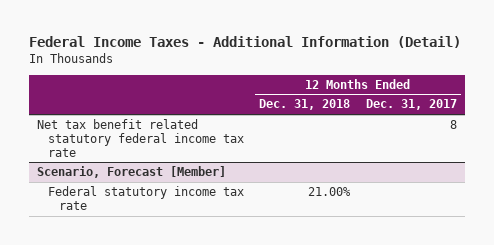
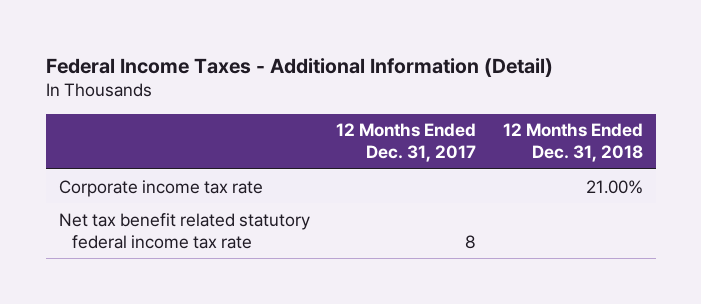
none -> [58,179,263,197] Corporate income tax rate
[36,166,226,179] Scenario, Forecast [Member] -> none
[47,186,244,211] Federal statutory income tax rate -> none

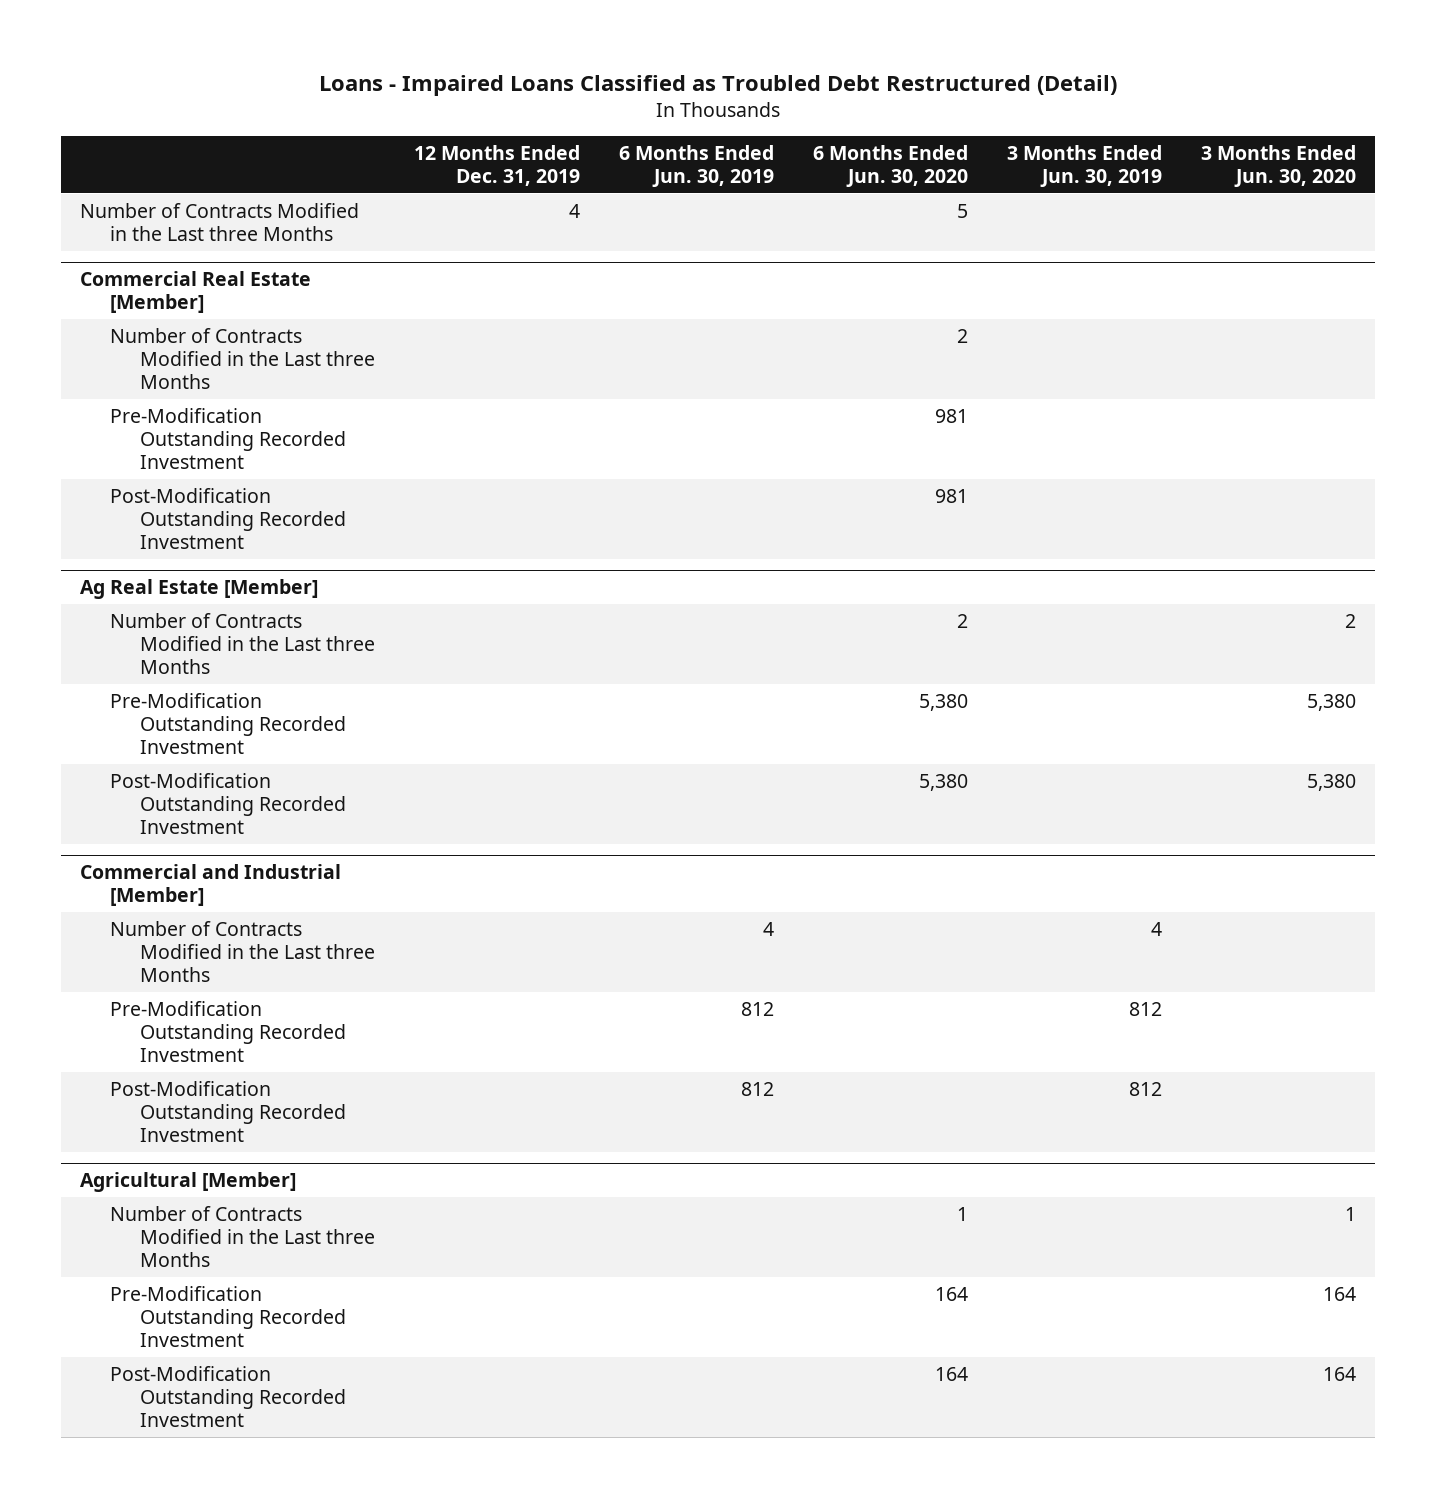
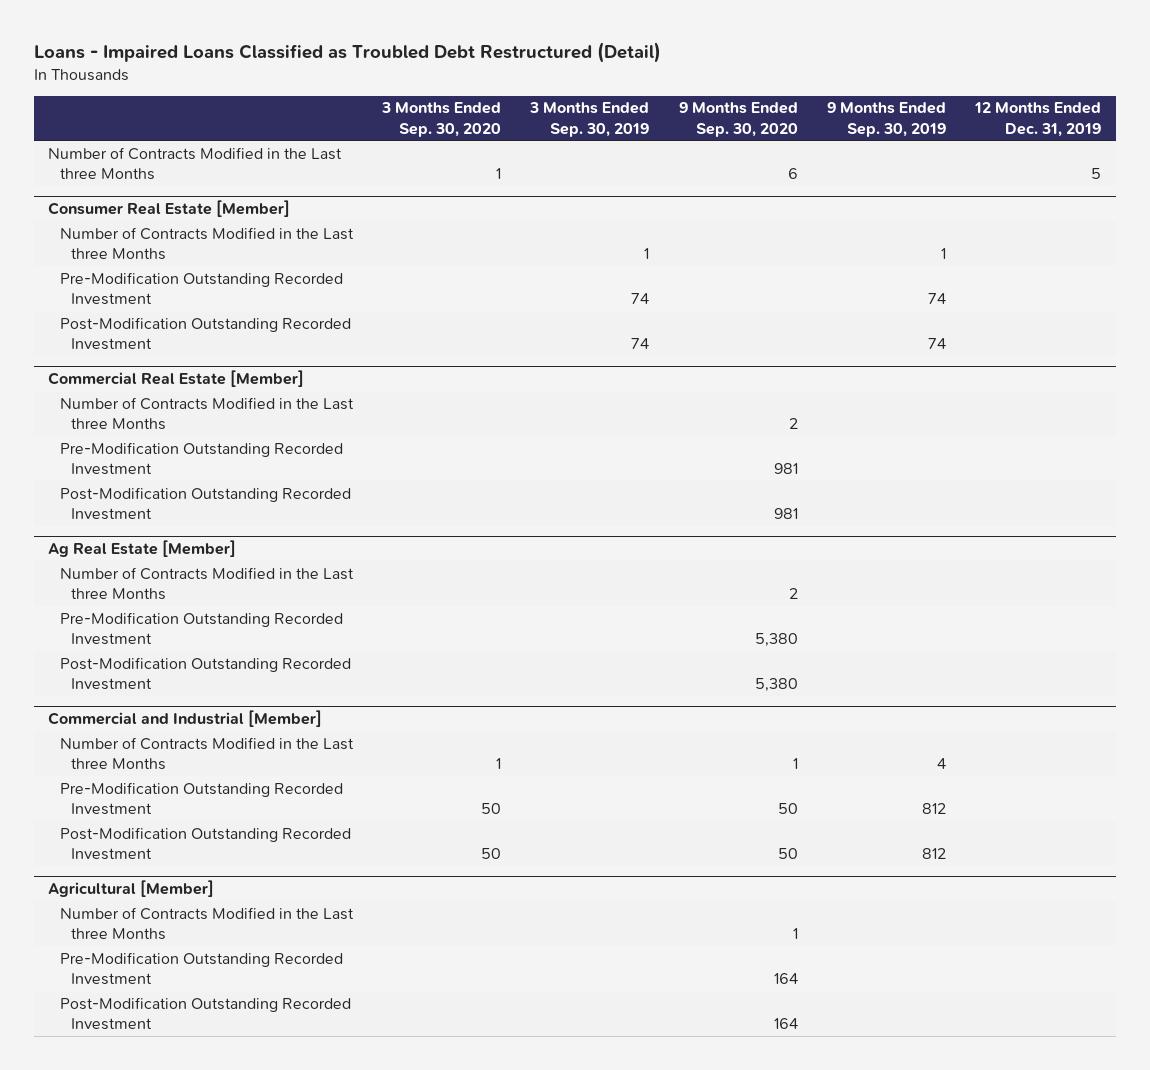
[618,144,774,187] 6 Months Ended Jun. 30, 2019 -> none
[812,144,968,187] 6 Months Ended Jun. 30, 2020 -> none
[1006,144,1162,187] 3 Months Ended Jun. 30, 2019 -> none
[1200,144,1356,187] 3 Months Ended Jun. 30, 2020 -> none
none -> [381,102,502,137] 3 Months Ended Sep. 30, 2020
none -> [529,102,650,137] 3 Months Ended Sep. 30, 2019
none -> [678,102,798,137] 9 Months Ended Sep. 30, 2020
none -> [827,102,947,137] 9 Months Ended Sep. 30, 2019
[568,203,580,218] 4 -> [1091,167,1102,179] 5
none -> [48,199,291,217] Consumer Real Estate [Member]
none -> [59,226,354,260] Number of Contracts Modified in the Last three Months
none -> [59,271,343,305] Pre-Modification Outstanding Recorded Investment
none -> [59,316,351,350] Post-Modification Outstanding Recorded Investment

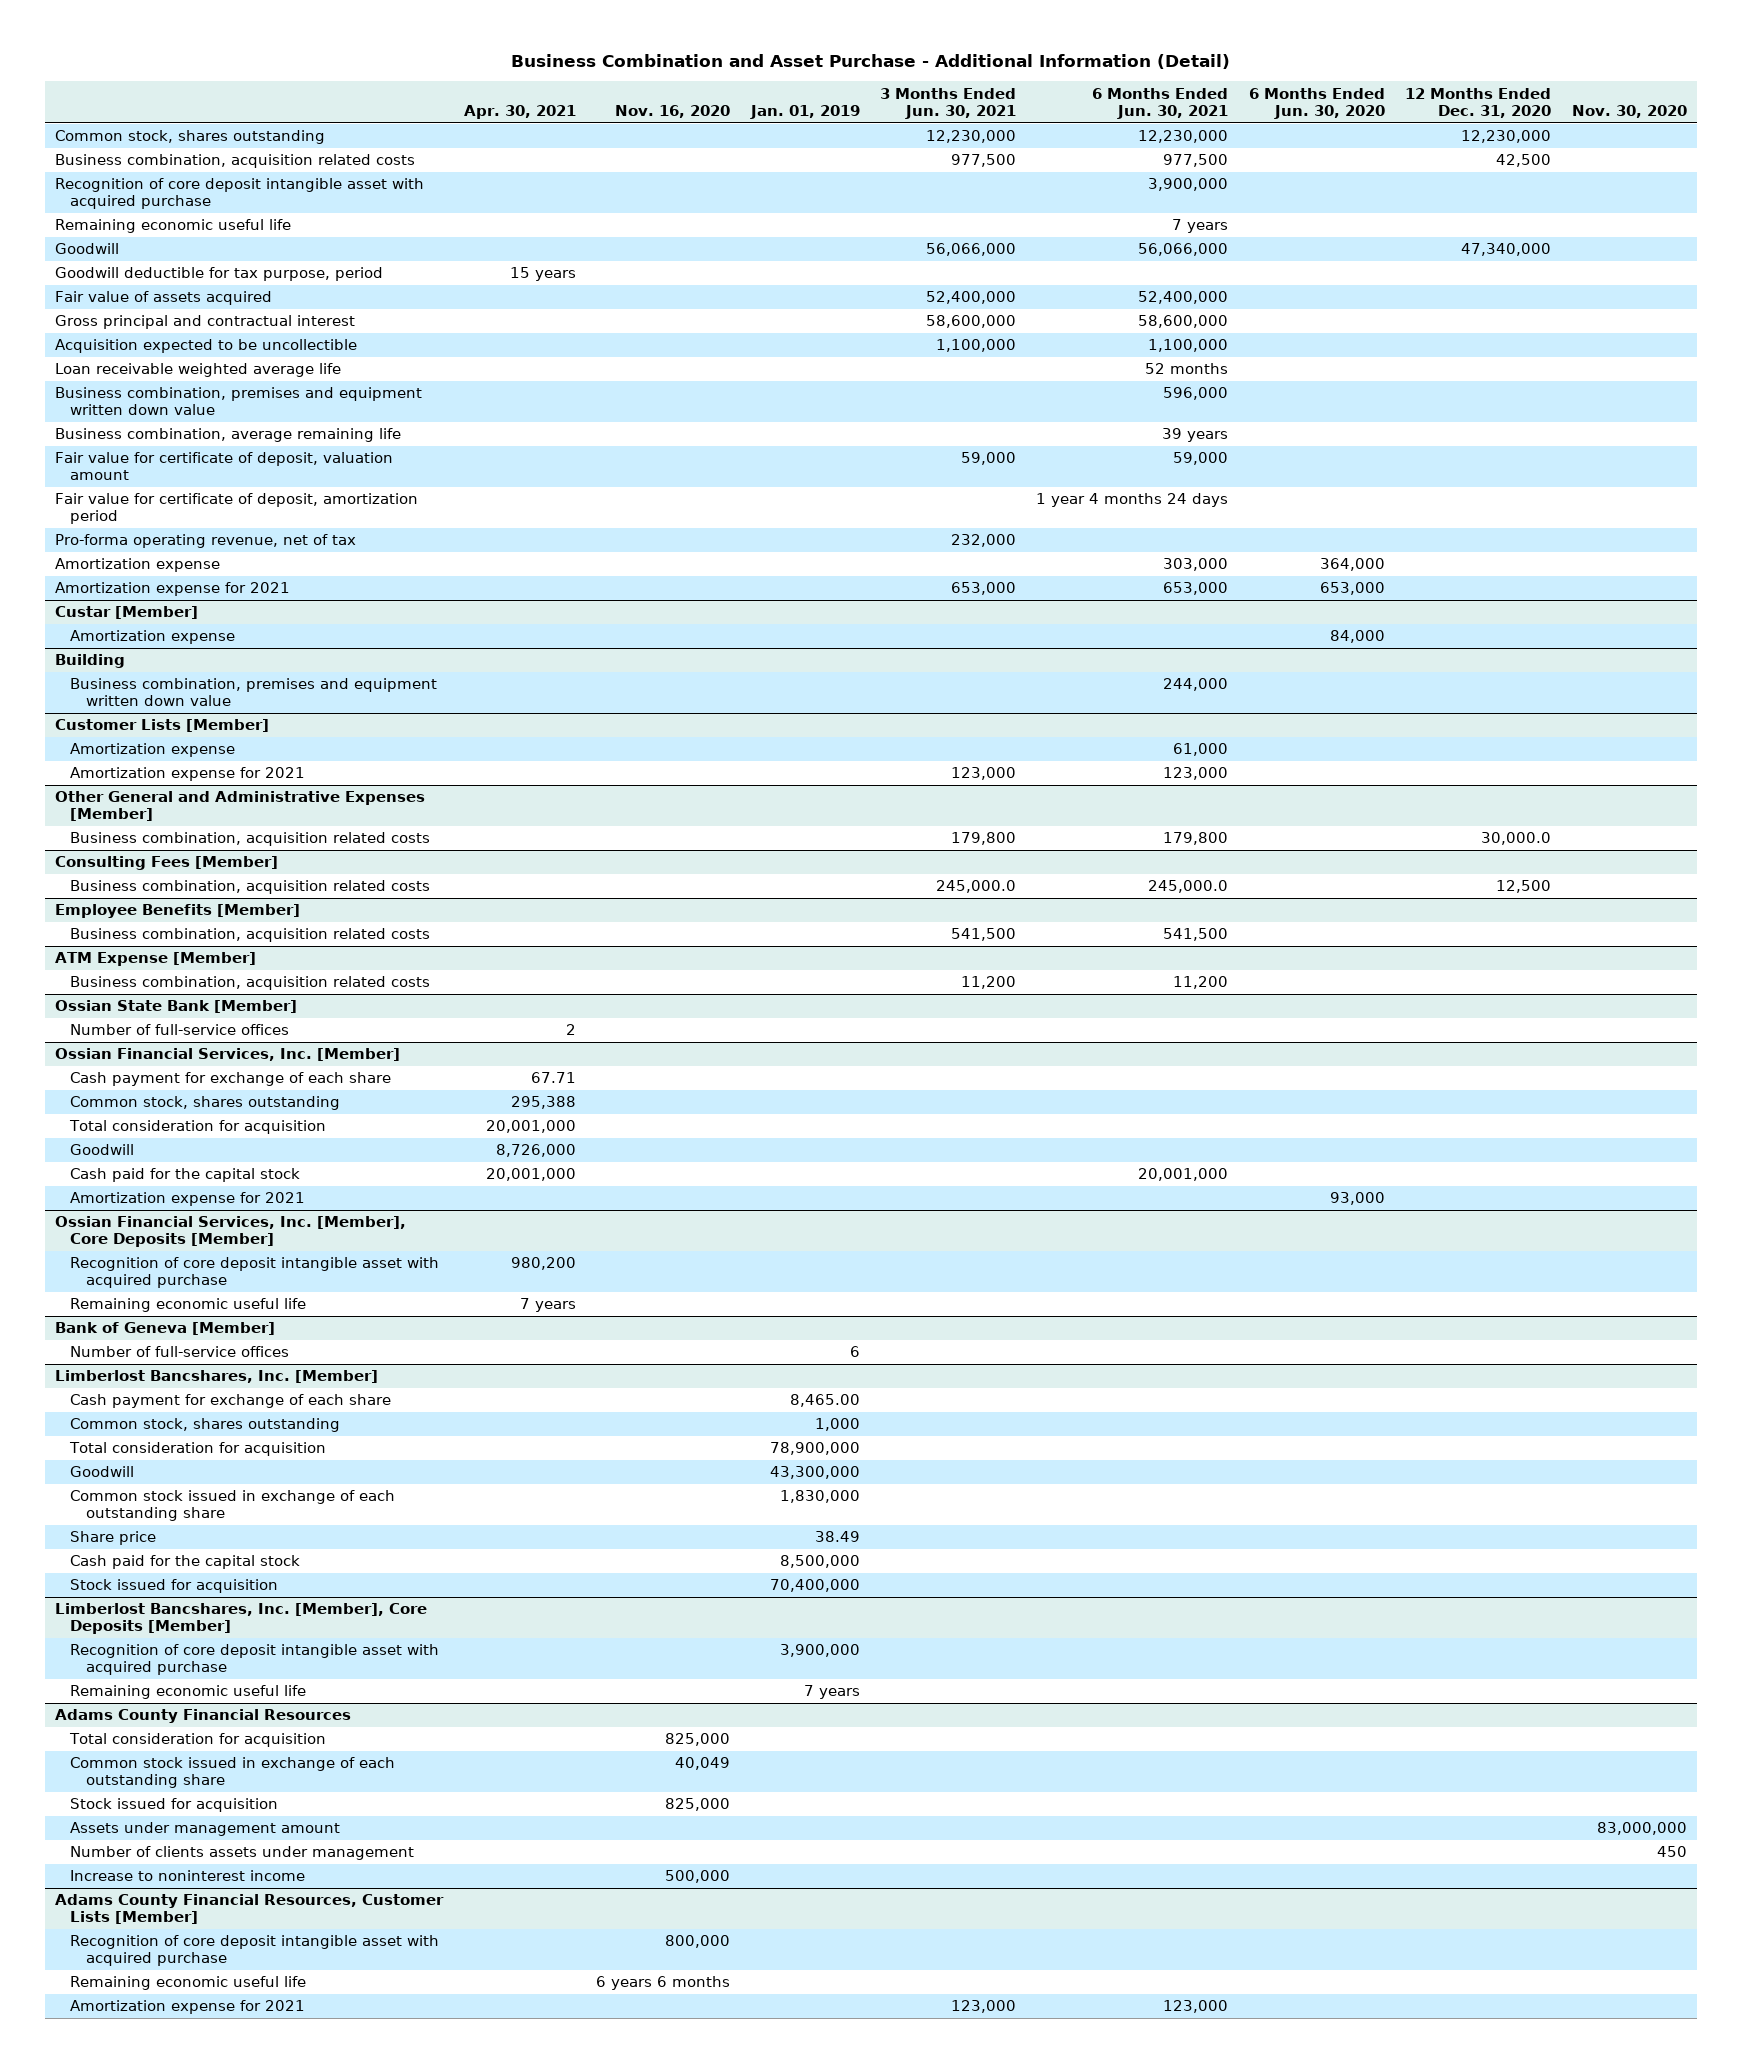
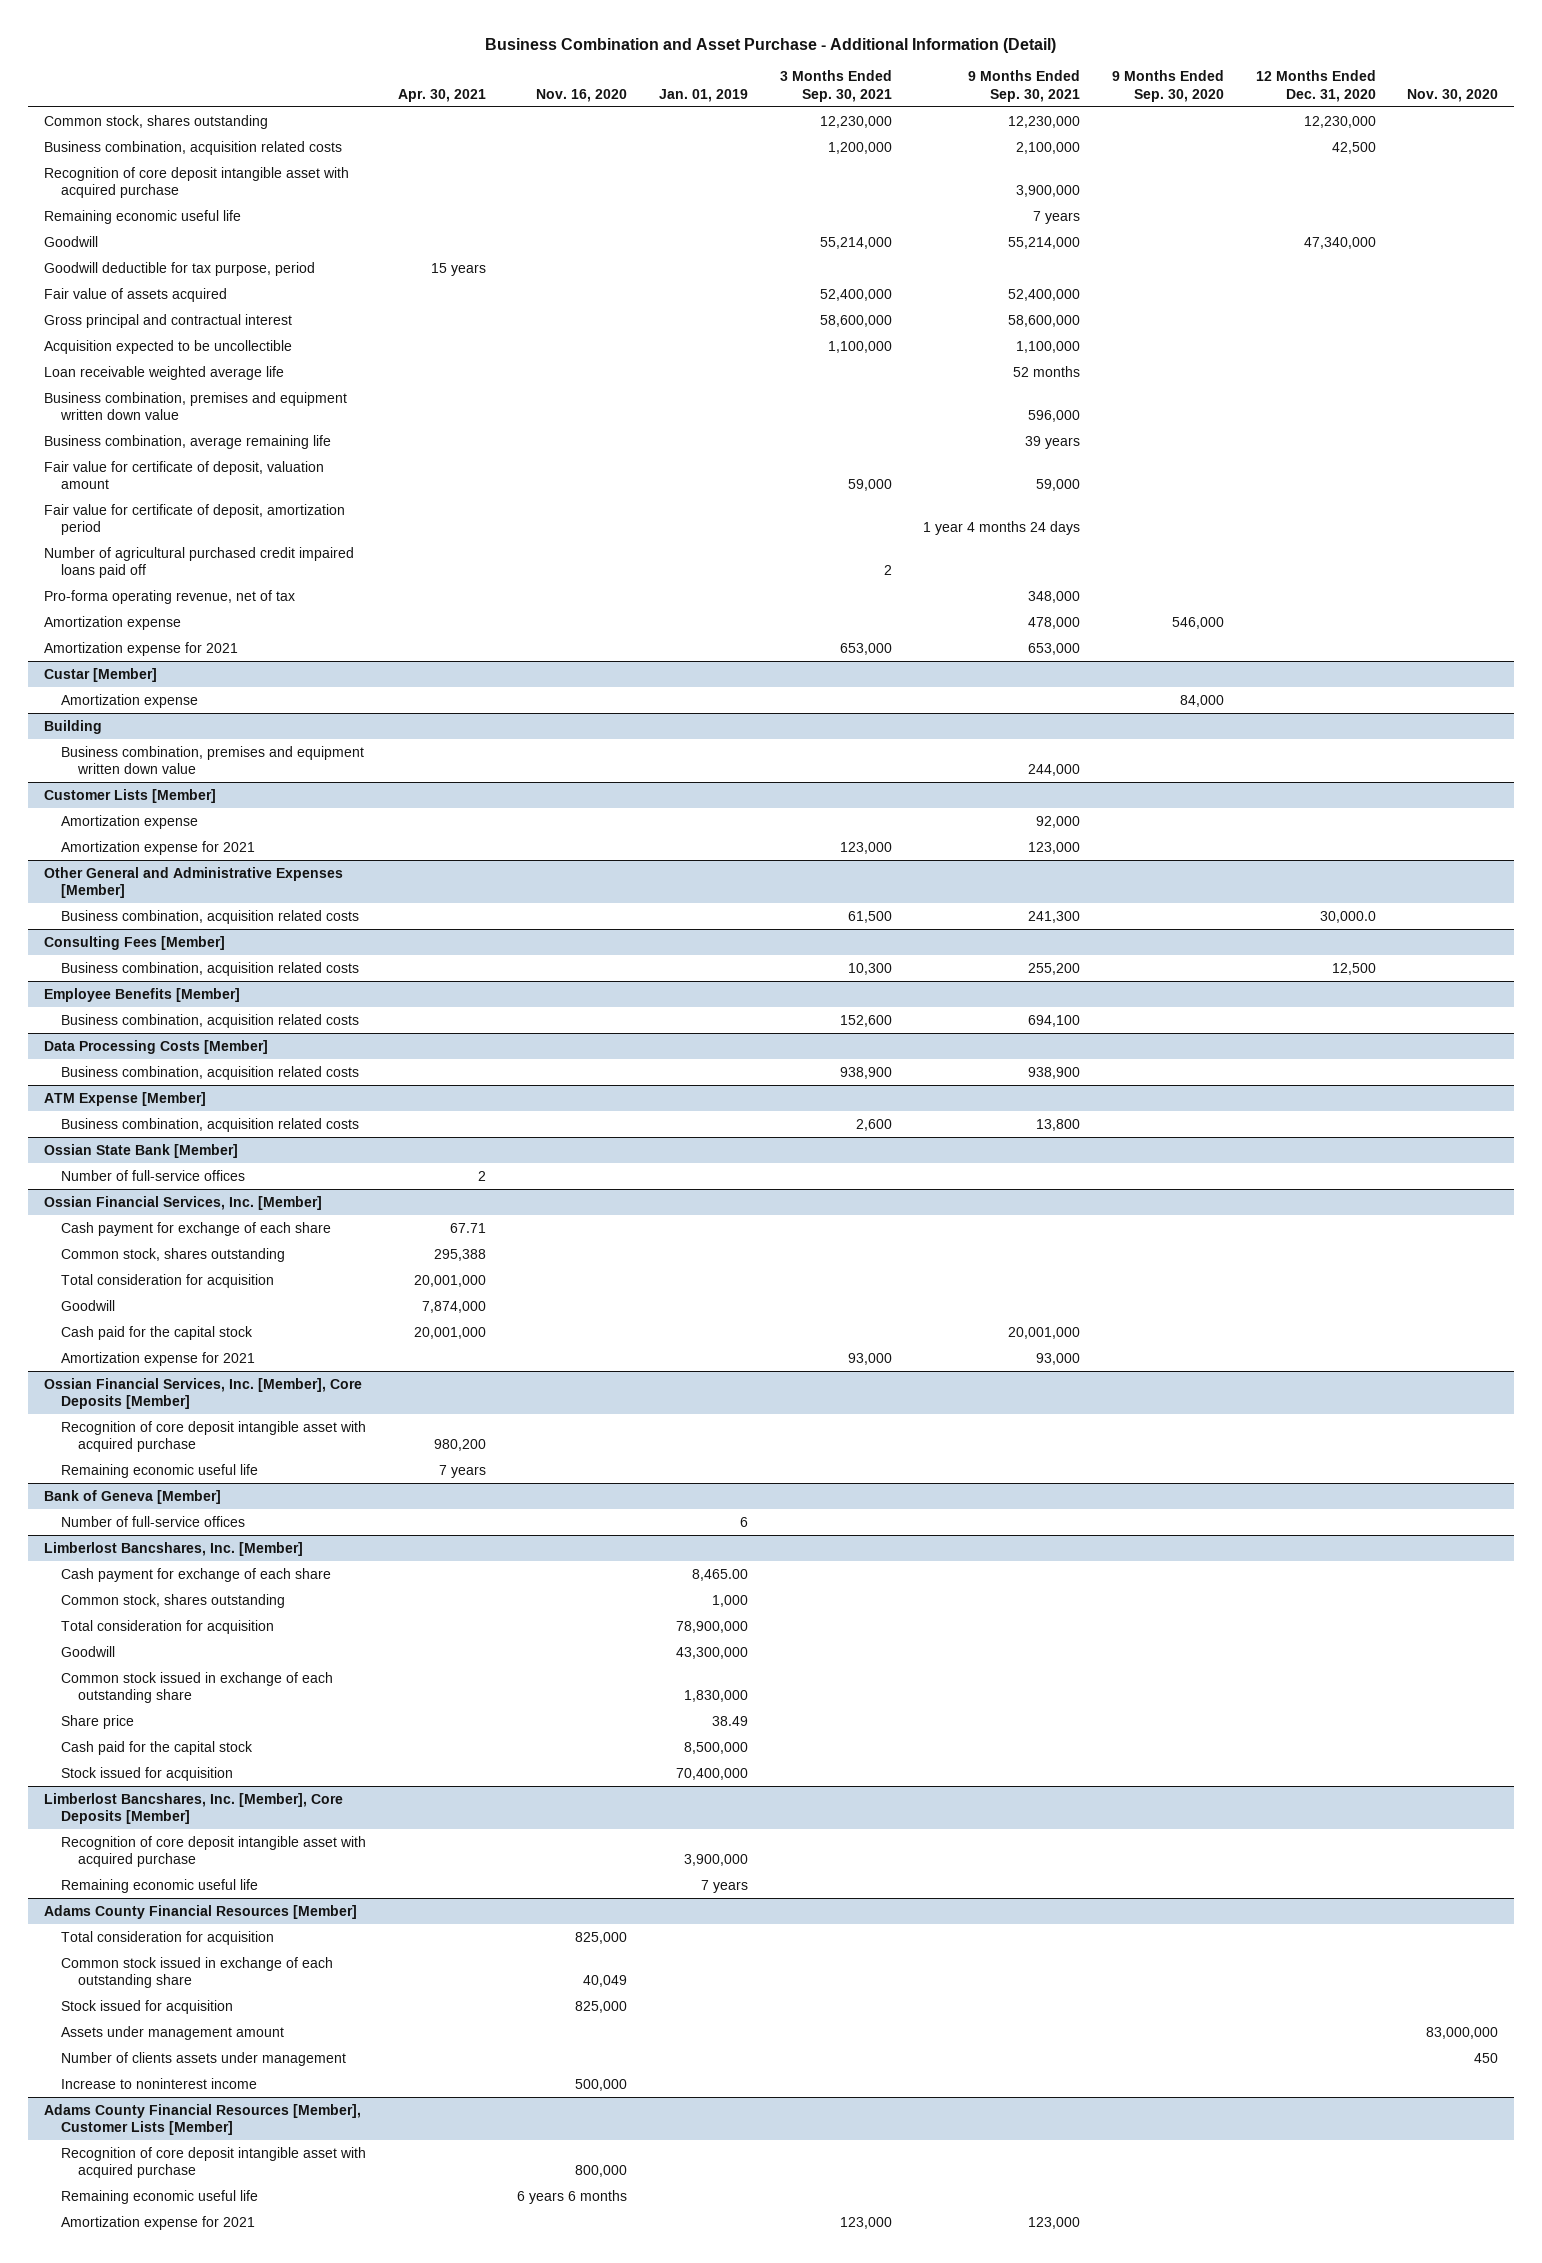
[879,87,1016,119] 3 Months Ended Jun. 30, 2021 -> none
[1092,87,1229,119] 6 Months Ended Jun. 30, 2021 -> none
[1248,87,1385,119] 6 Months Ended Jun. 30, 2020 -> none
none -> [779,70,892,102] 3 Months Ended Sep. 30, 2021
none -> [968,70,1081,102] 9 Months Ended Sep. 30, 2021
none -> [1112,70,1225,102] 9 Months Ended Sep. 30, 2020
none -> [44,546,355,579] Number of agricultural purchased credit impaired loans paid off
none -> [44,1039,269,1054] Data Processing Costs [Member]
none -> [60,1065,359,1080] Business combination, acquisition related costs
[495,1144,576,1158] 8,726,000 -> [421,1300,486,1313] 7,874,000
[55,1709,352,1724] Adams County Financial Resources -> [44,1904,358,1919] Adams County Financial Resources [Member]
[55,1894,445,1925] Adams County Financial Resources, Customer Lists [Member] -> [44,2103,362,2136] Adams County Financial Resources [Member], Customer Lists [Member]

